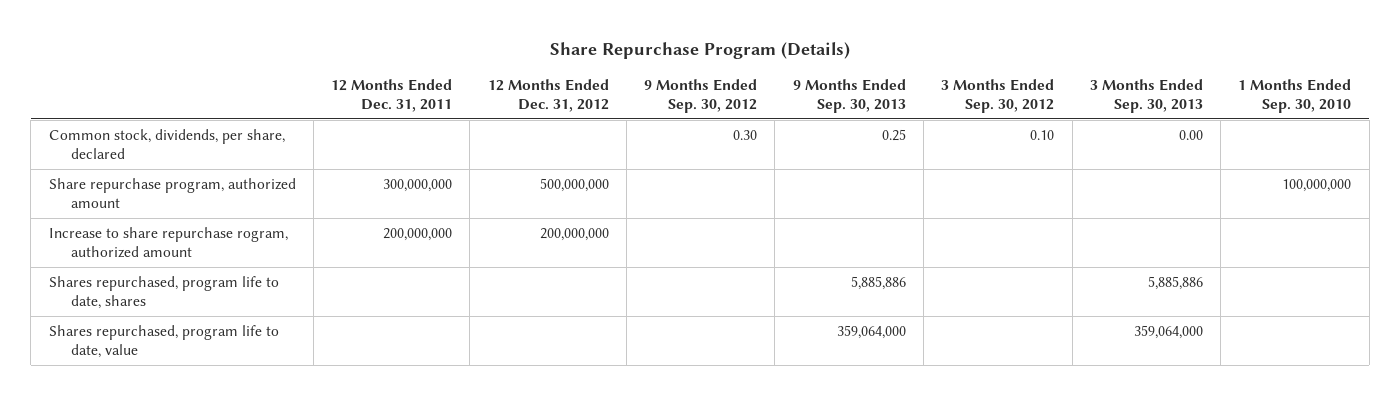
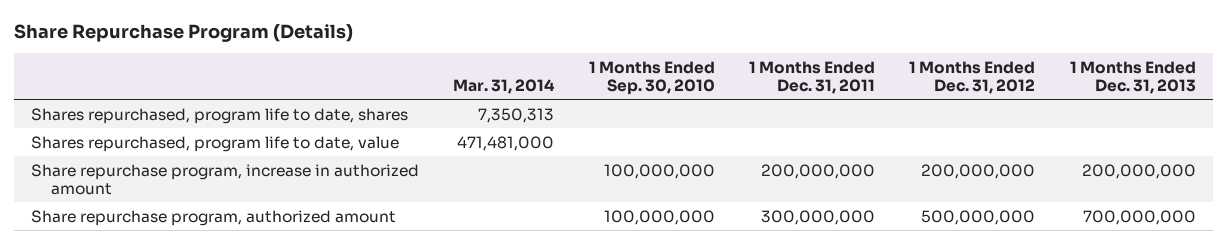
[331,78,453,113] 12 Months Ended Dec. 31, 2011 -> none
[487,78,609,113] 12 Months Ended Dec. 31, 2012 -> none
[644,78,758,114] 9 Months Ended Sep. 30, 2012 -> none
[792,78,906,114] 9 Months Ended Sep. 30, 2013 -> none
[941,78,1055,114] 3 Months Ended Sep. 30, 2012 -> none
[1089,78,1203,114] 3 Months Ended Sep. 30, 2013 -> none
none -> [453,78,556,94] Mar. 31, 2014
none -> [748,60,875,94] 1 Months Ended Dec. 31, 2011
none -> [909,60,1036,94] 1 Months Ended Dec. 31, 2012
none -> [1069,60,1196,94] 1 Months Ended Dec. 31, 2013
[48,128,285,160] Common stock, dividends, per share, declared -> none
[48,226,288,259] Increase to share repurchase rogram, authorized amount -> none
none -> [30,163,419,195] Share repurchase program, increase in authorized amount
[48,177,296,209] Share repurchase program, authorized amount -> [30,209,396,226] Share repurchase program, authorized amount

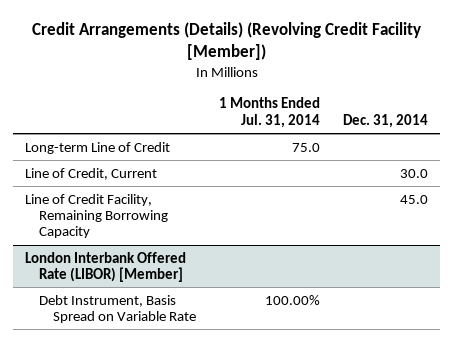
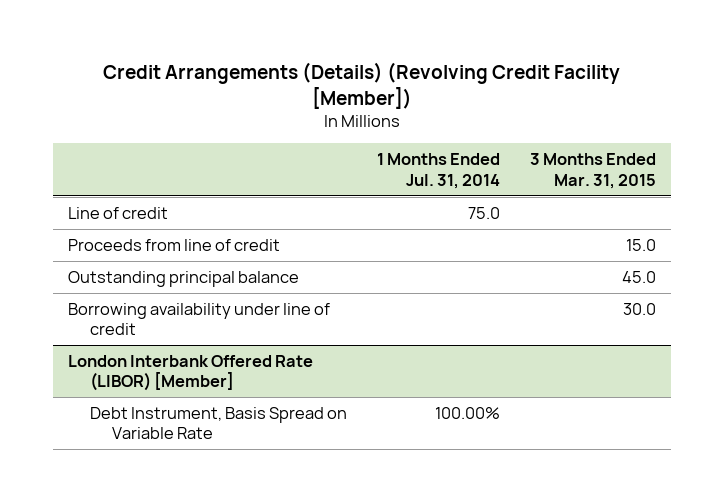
[343,113,429,128] Dec. 31, 2014 -> none
none -> [529,153,656,189] 3 Months Ended Mar. 31, 2015
[24,141,170,154] Long-term Line of Credit -> [68,206,169,219] Line of credit
none -> [68,238,281,251] Proceeds from line of credit
[24,167,157,180] Line of Credit, Current -> [68,270,300,287] Outstanding principal balance
[24,193,168,239] Line of Credit Facility, Remaining Borrowing Capacity -> [68,302,331,336] Borrowing availability under line of credit

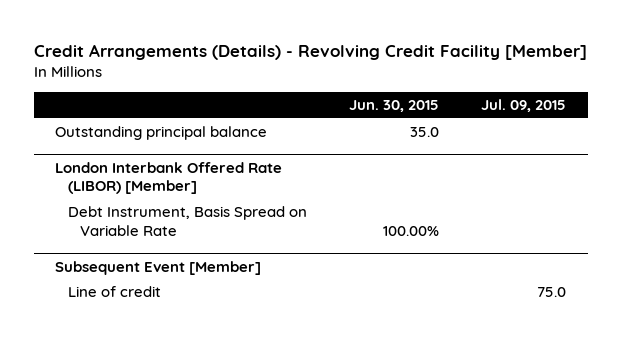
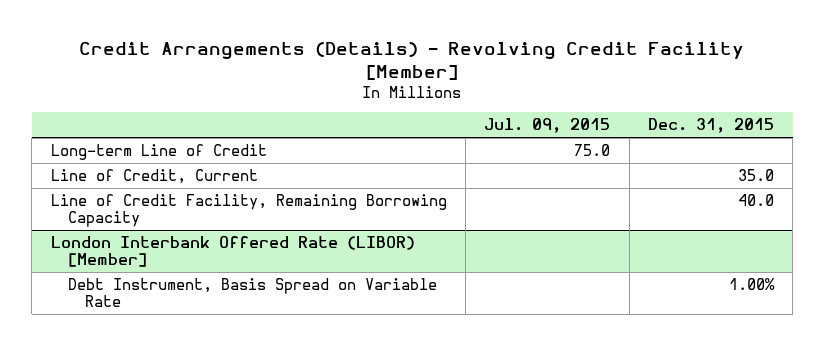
[349,100,440,113] Jun. 30, 2015 -> none
none -> [647,118,774,134] Dec. 31, 2015
none -> [50,144,267,161] Long-term Line of Credit
[55,126,268,141] Outstanding principal balance -> [50,169,258,185] Line of Credit, Current
none -> [50,194,447,228] Line of Credit Facility, Remaining Borrowing Capacity
[55,260,262,275] Subsequent Event [Member] -> none
[67,286,161,298] Line of credit -> none

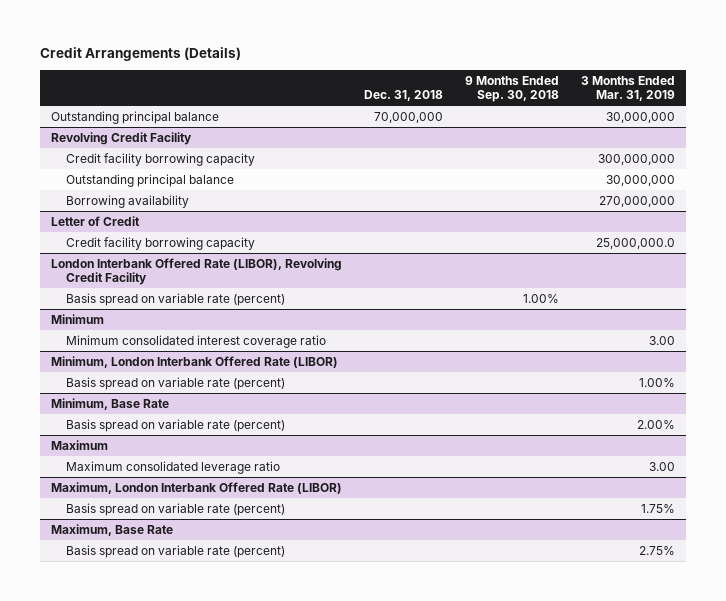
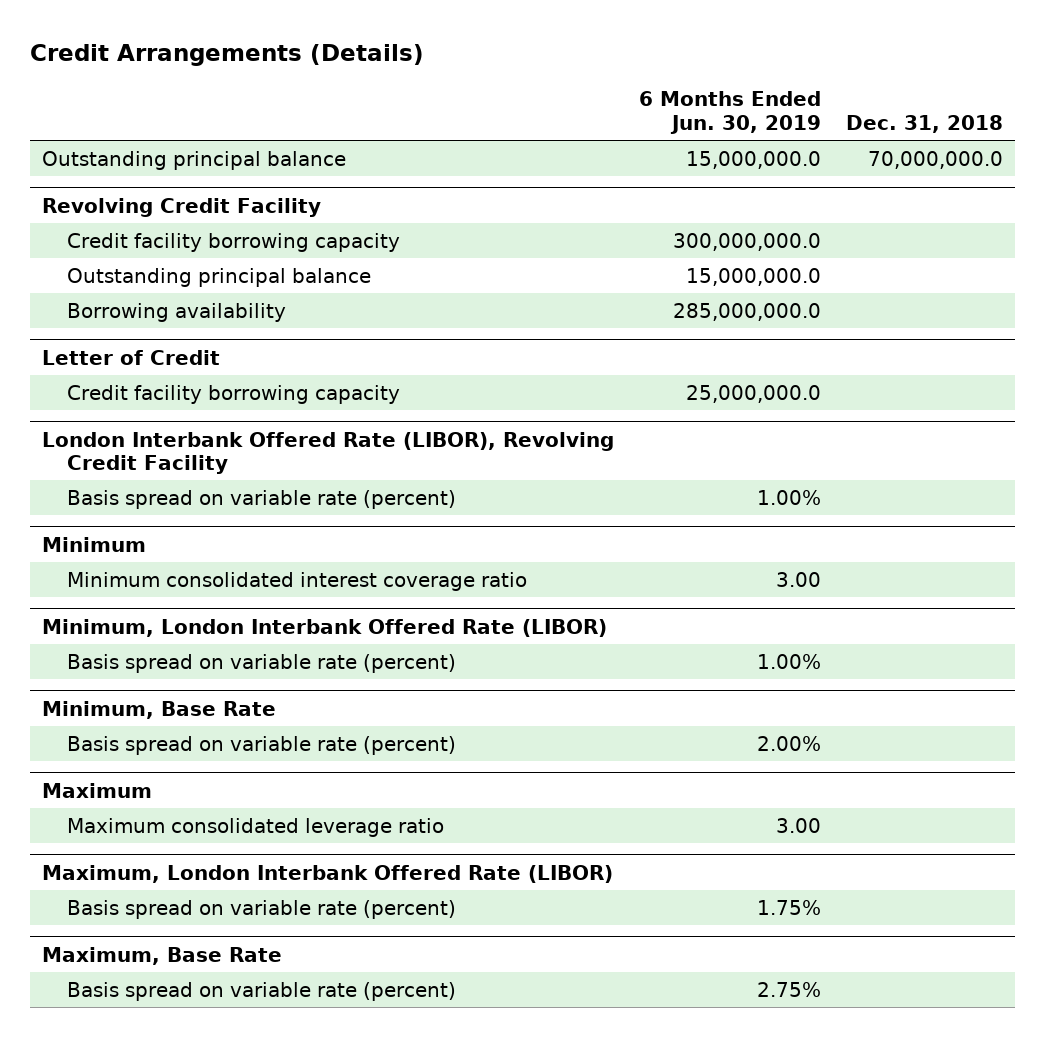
[464,76,559,102] 9 Months Ended Sep. 30, 2018 -> none
[580,76,675,101] 3 Months Ended Mar. 31, 2019 -> none
none -> [638,91,821,134] 6 Months Ended Jun. 30, 2019
[373,111,443,123] 70,000,000 -> [867,150,1003,169] 70,000,000.0

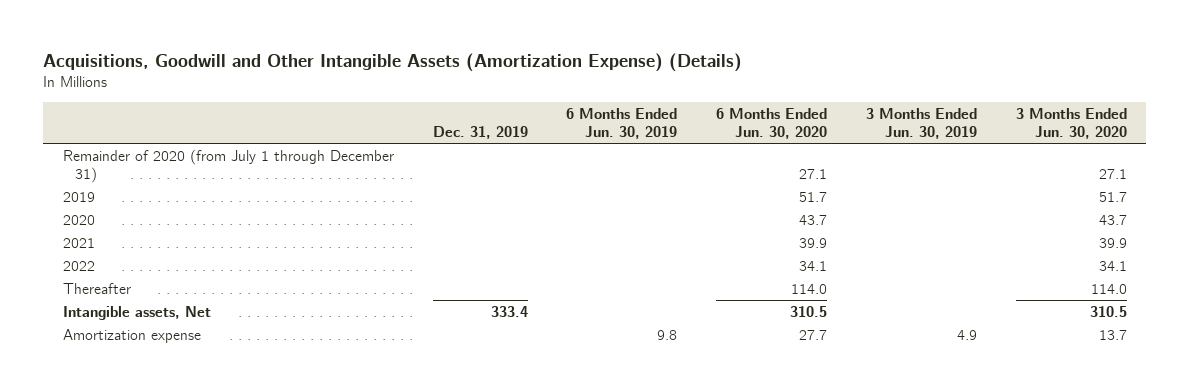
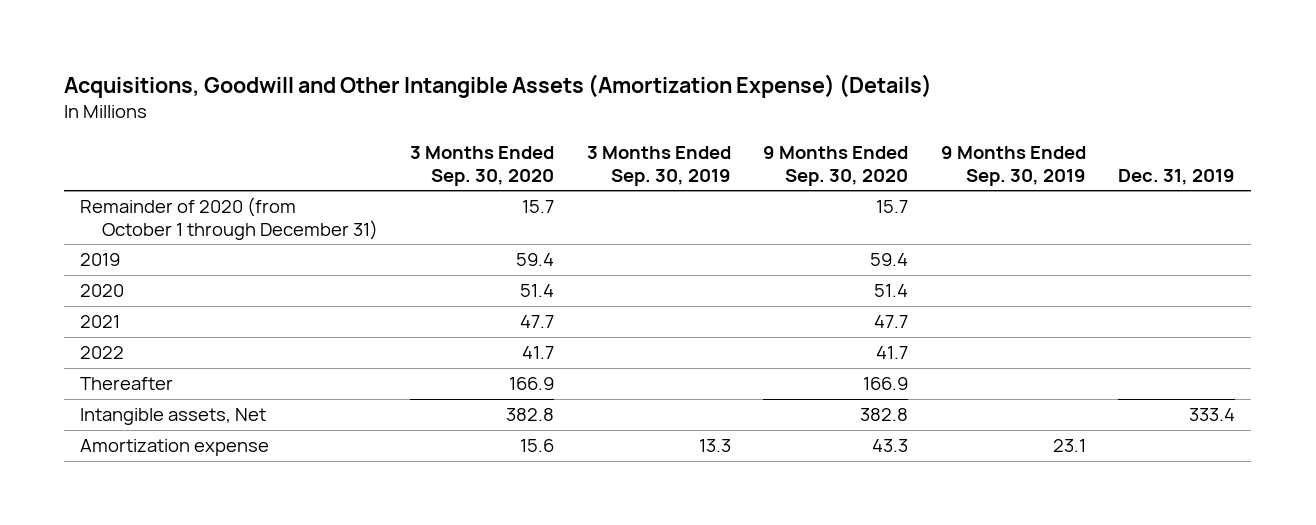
[566,107,678,140] 6 Months Ended Jun. 30, 2019 -> none
[716,107,828,140] 6 Months Ended Jun. 30, 2020 -> none
[866,107,978,140] 3 Months Ended Jun. 30, 2019 -> none
[1015,107,1127,140] 3 Months Ended Jun. 30, 2020 -> none
none -> [410,146,555,186] 3 Months Ended Sep. 30, 2020
none -> [586,146,731,186] 3 Months Ended Sep. 30, 2019
none -> [763,146,909,186] 9 Months Ended Sep. 30, 2020
none -> [940,146,1086,186] 9 Months Ended Sep. 30, 2019
[62,148,394,184] Remainder of 2020 (from July 1 through December 31) -> [80,197,378,240] Remainder of 2020 (from October 1 through December 31)

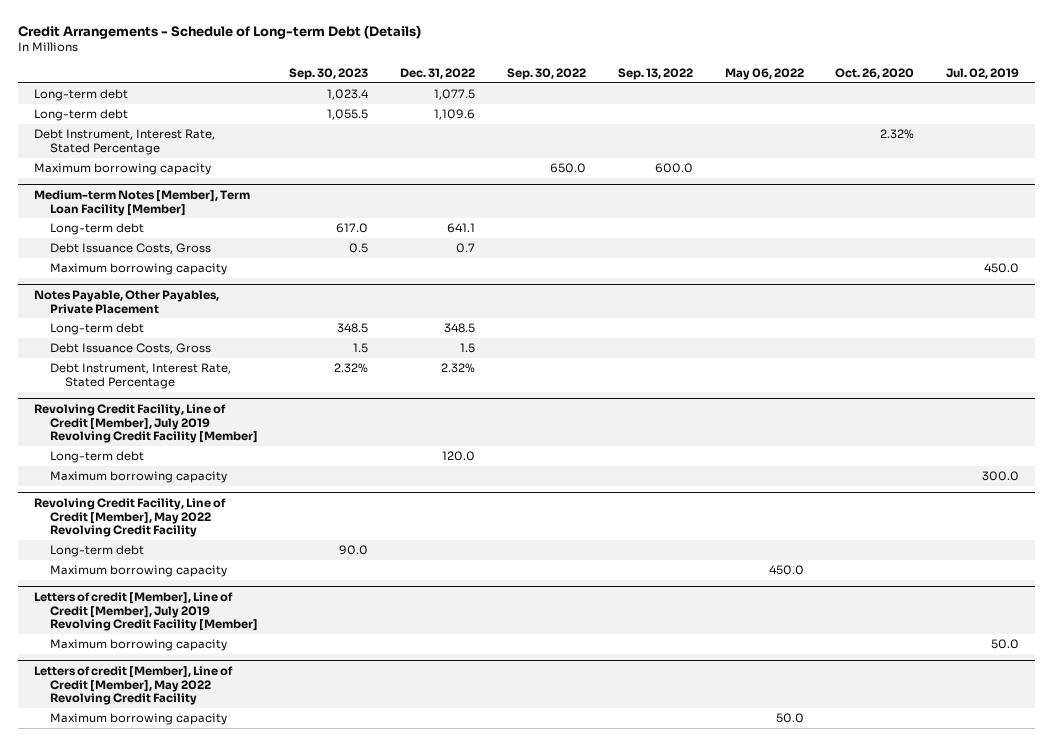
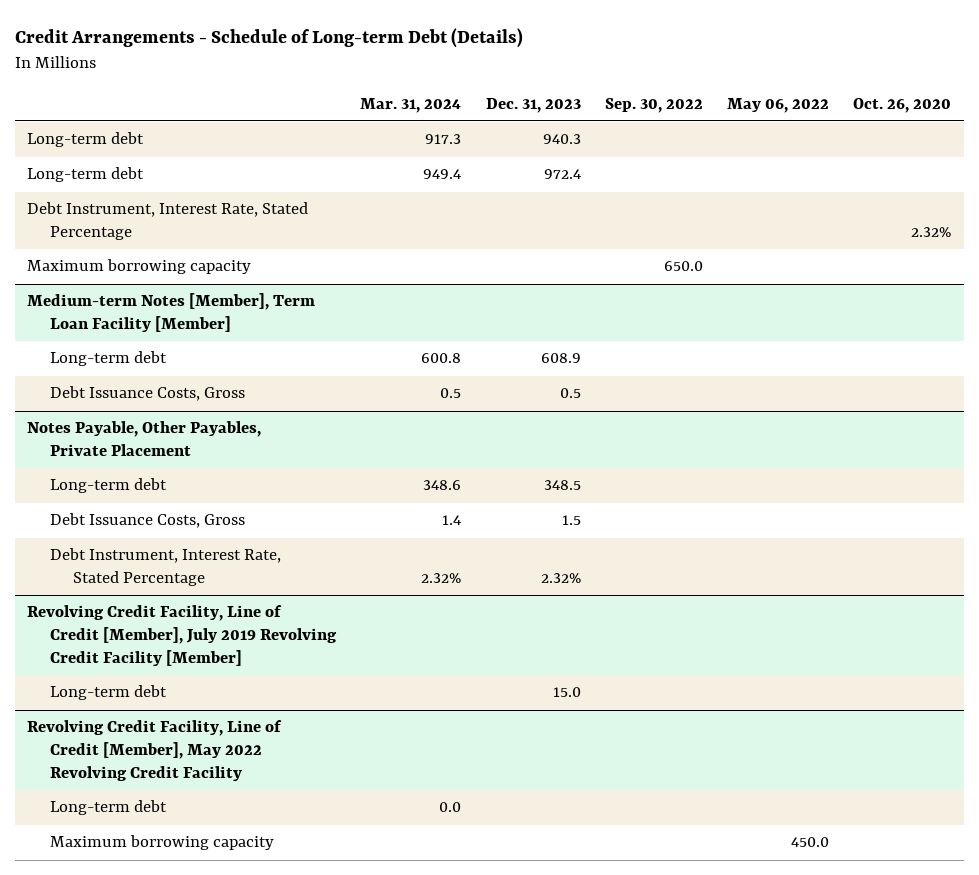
[289,67,369,80] Sep. 30, 2023 -> none
[400,67,476,79] Dec. 31, 2022 -> none
[617,67,693,80] Sep. 13, 2022 -> none
[946,67,1020,79] Jul. 02, 2019 -> none
none -> [360,97,462,113] Mar. 31, 2024
none -> [485,97,581,113] Dec. 31, 2023
[49,263,227,276] Maximum borrowing capacity -> none
[49,471,227,484] Maximum borrowing capacity -> none
[33,591,258,632] Letters of credit [Member], Line of Credit [Member], July 2019 Revolving Credit Facility [Member] -> none
[49,639,227,652] Maximum borrowing capacity -> none
[33,665,233,706] Letters of credit [Member], Line of Credit [Member], May 2022 Revolving Credit Facility -> none
[49,713,227,726] Maximum borrowing capacity -> none

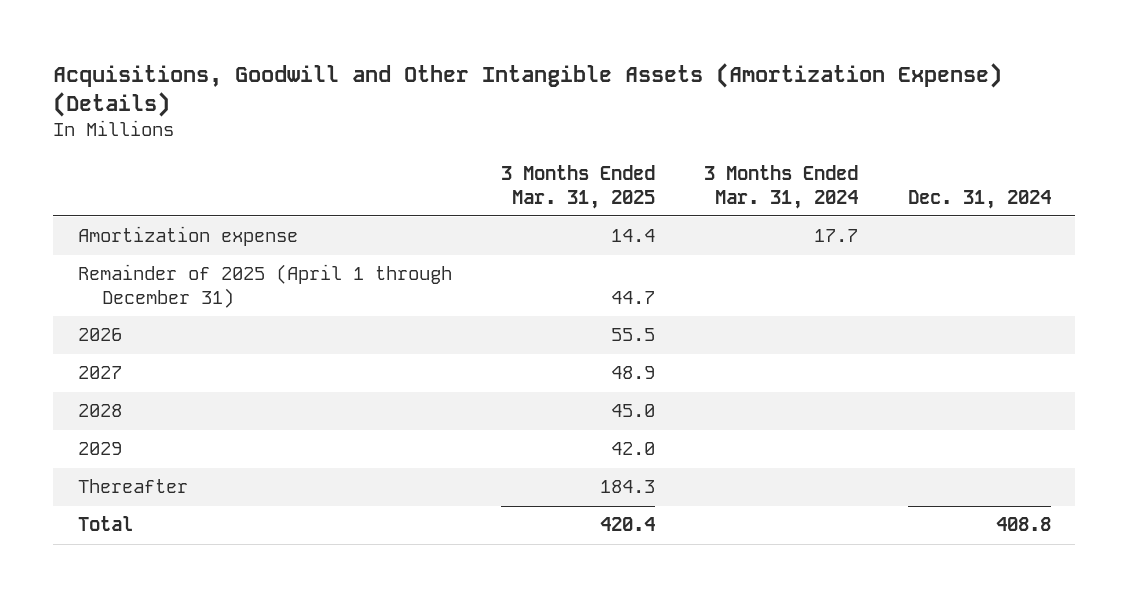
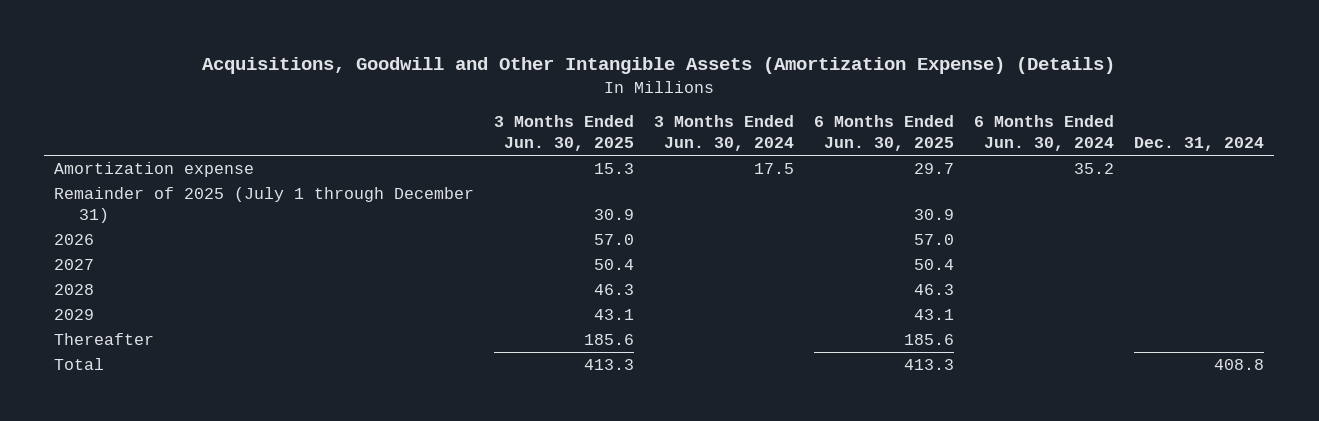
[501,165,656,209] 3 Months Ended Mar. 31, 2025 -> none
[704,165,859,209] 3 Months Ended Mar. 31, 2024 -> none
none -> [494,115,635,152] 3 Months Ended Jun. 30, 2025
none -> [654,115,795,152] 3 Months Ended Jun. 30, 2024
none -> [814,115,955,152] 6 Months Ended Jun. 30, 2025
none -> [974,115,1115,152] 6 Months Ended Jun. 30, 2024
[77,264,452,308] Remainder of 2025 (April 1 through December 31) -> [54,187,475,223] Remainder of 2025 (July 1 through December 31)

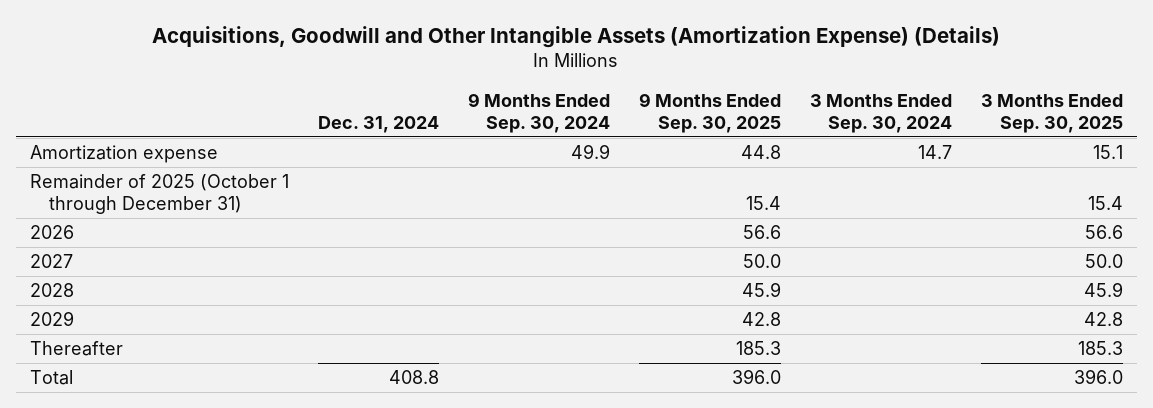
[494,115,635,152] 3 Months Ended Jun. 30, 2025 -> none
[654,115,795,152] 3 Months Ended Jun. 30, 2024 -> none
[814,115,955,152] 6 Months Ended Jun. 30, 2025 -> none
[974,115,1115,152] 6 Months Ended Jun. 30, 2024 -> none
none -> [467,92,610,133] 9 Months Ended Sep. 30, 2024
none -> [638,92,781,133] 9 Months Ended Sep. 30, 2025
none -> [809,93,952,133] 3 Months Ended Sep. 30, 2024
none -> [980,93,1123,133] 3 Months Ended Sep. 30, 2025
[54,187,475,223] Remainder of 2025 (July 1 through December 31) -> [30,174,290,215] Remainder of 2025 (October 1 through December 31)

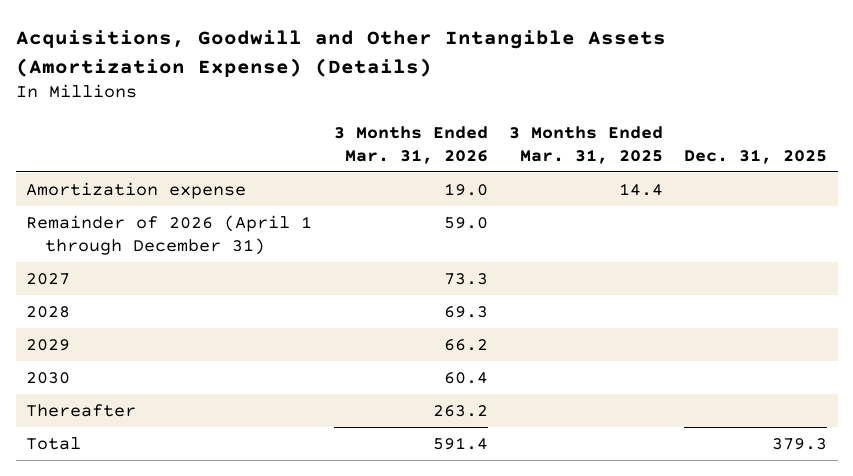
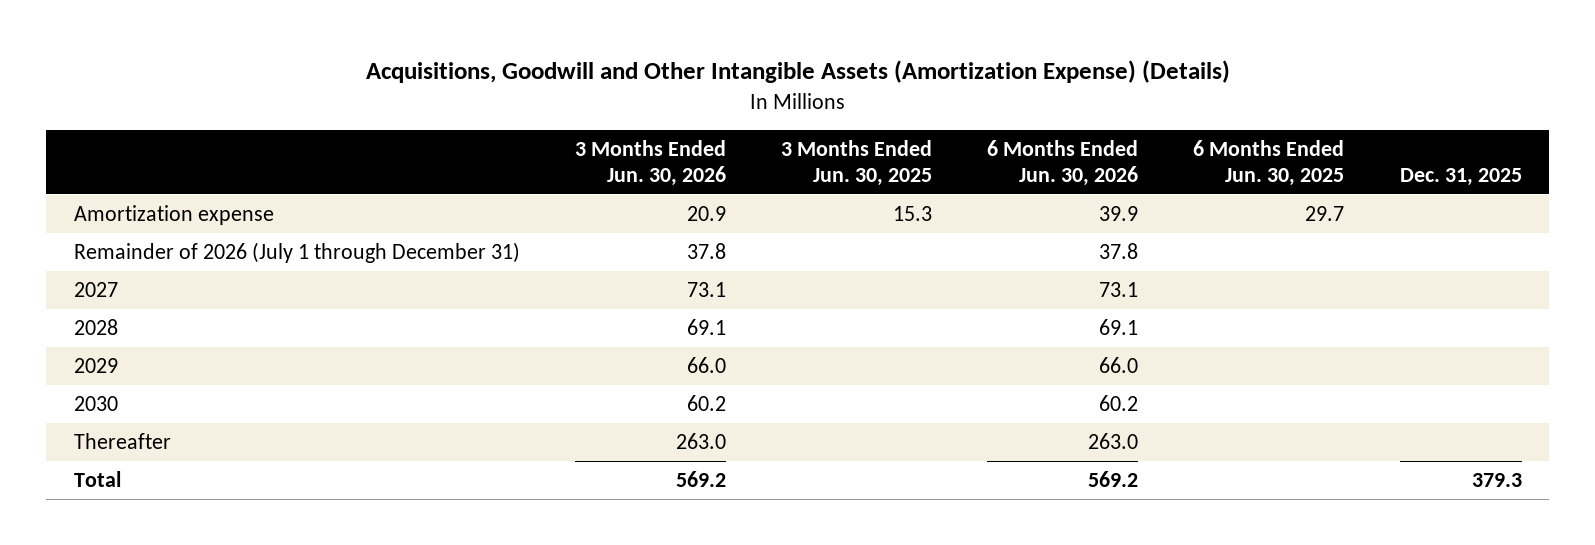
[333,125,488,164] 3 Months Ended Mar. 31, 2026 -> none
[508,125,663,164] 3 Months Ended Mar. 31, 2025 -> none
none -> [574,140,726,186] 3 Months Ended Jun. 30, 2026
none -> [780,140,932,186] 3 Months Ended Jun. 30, 2025
none -> [987,140,1139,186] 6 Months Ended Jun. 30, 2026
none -> [1193,140,1345,186] 6 Months Ended Jun. 30, 2025
[26,215,313,256] Remainder of 2026 (April 1 through December 31) -> [73,242,520,264] Remainder of 2026 (July 1 through December 31)

